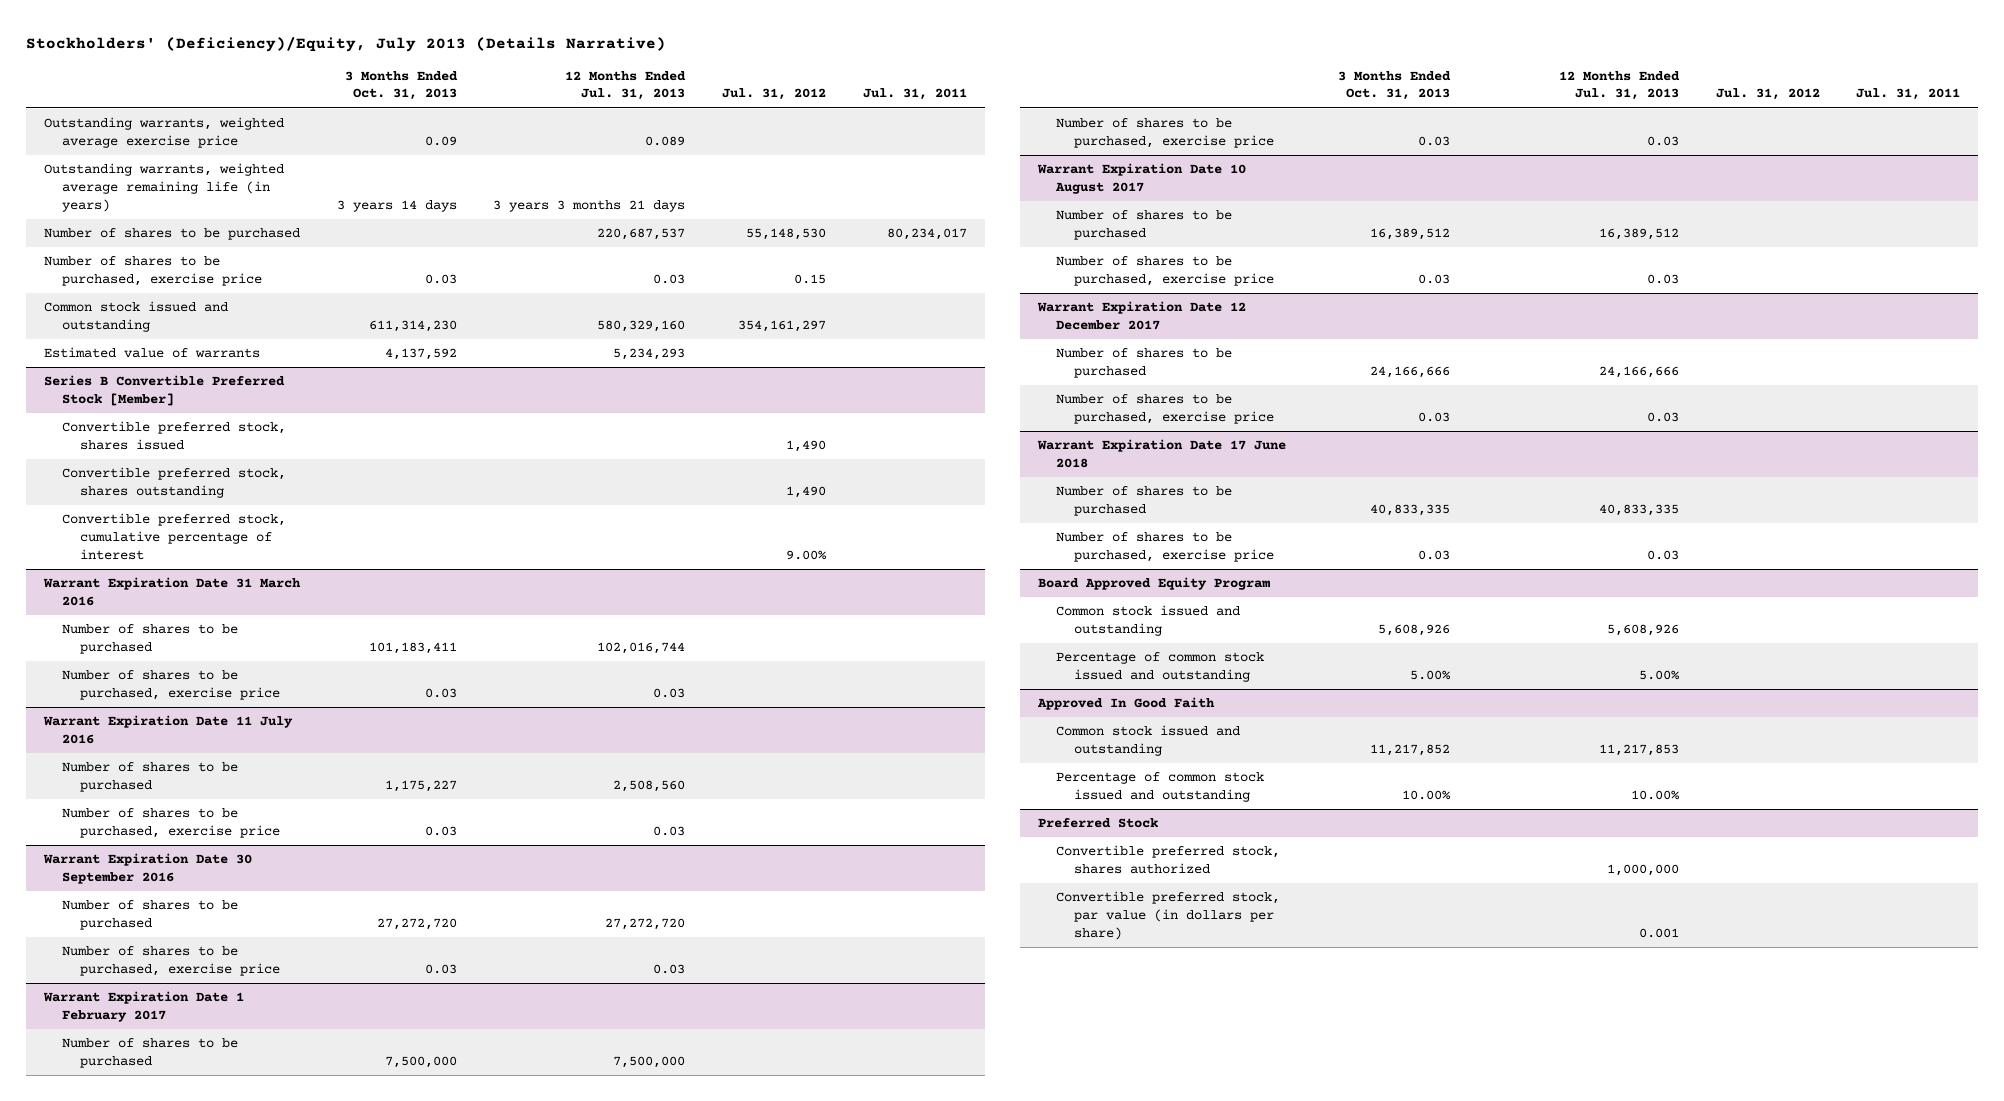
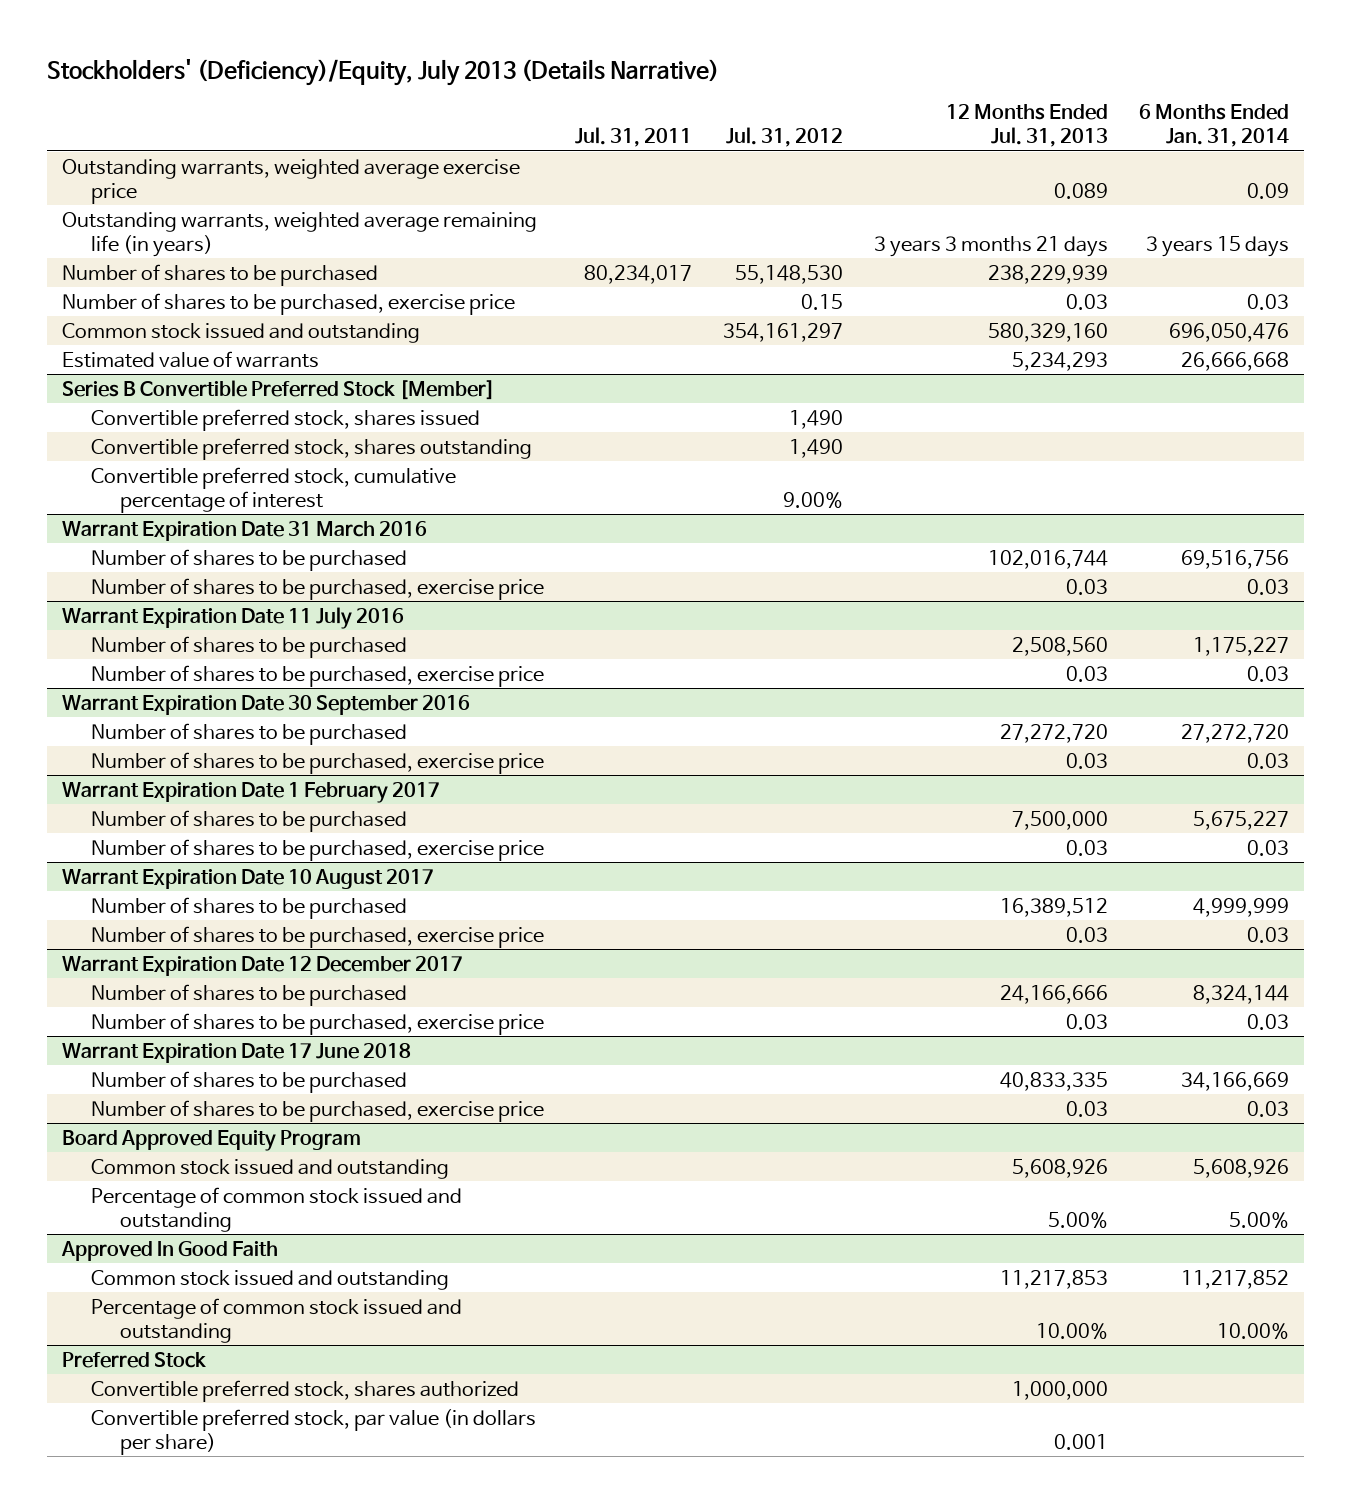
[344,70,458,101] 3 Months Ended Oct. 31, 2013 -> none
none -> [1138,104,1289,148] 6 Months Ended Jan. 31, 2014
[597,228,686,241] 220,687,537 -> [987,264,1108,284] 238,229,939

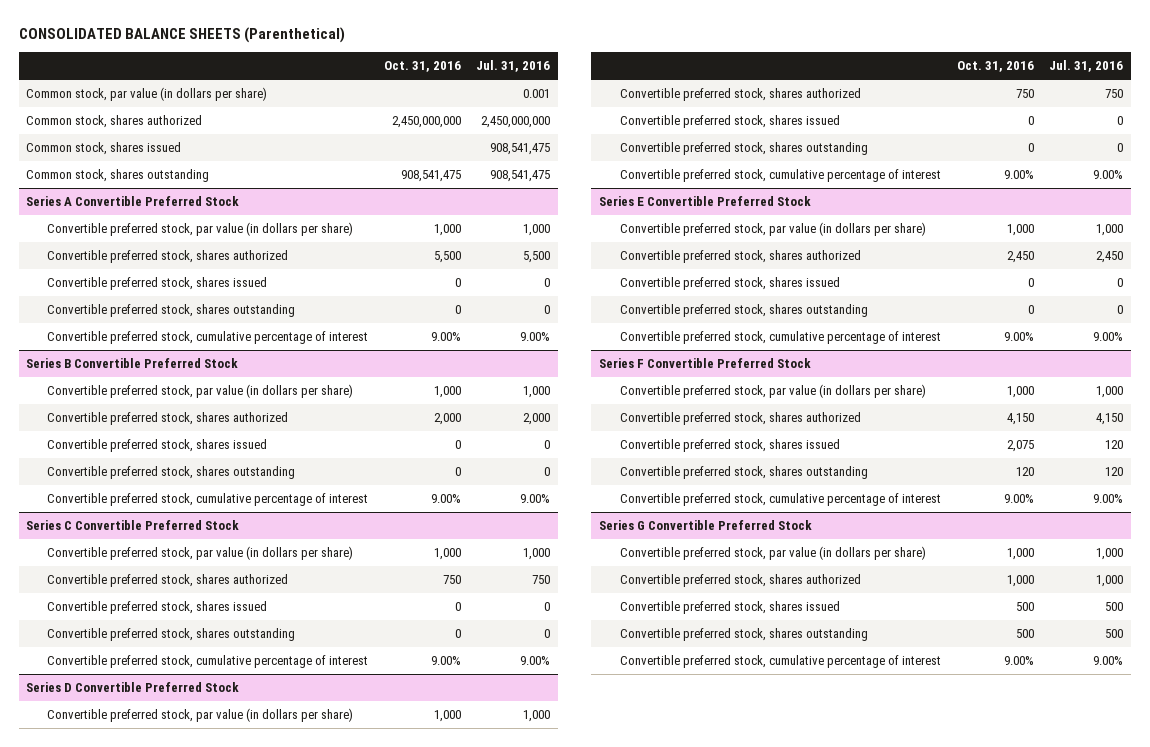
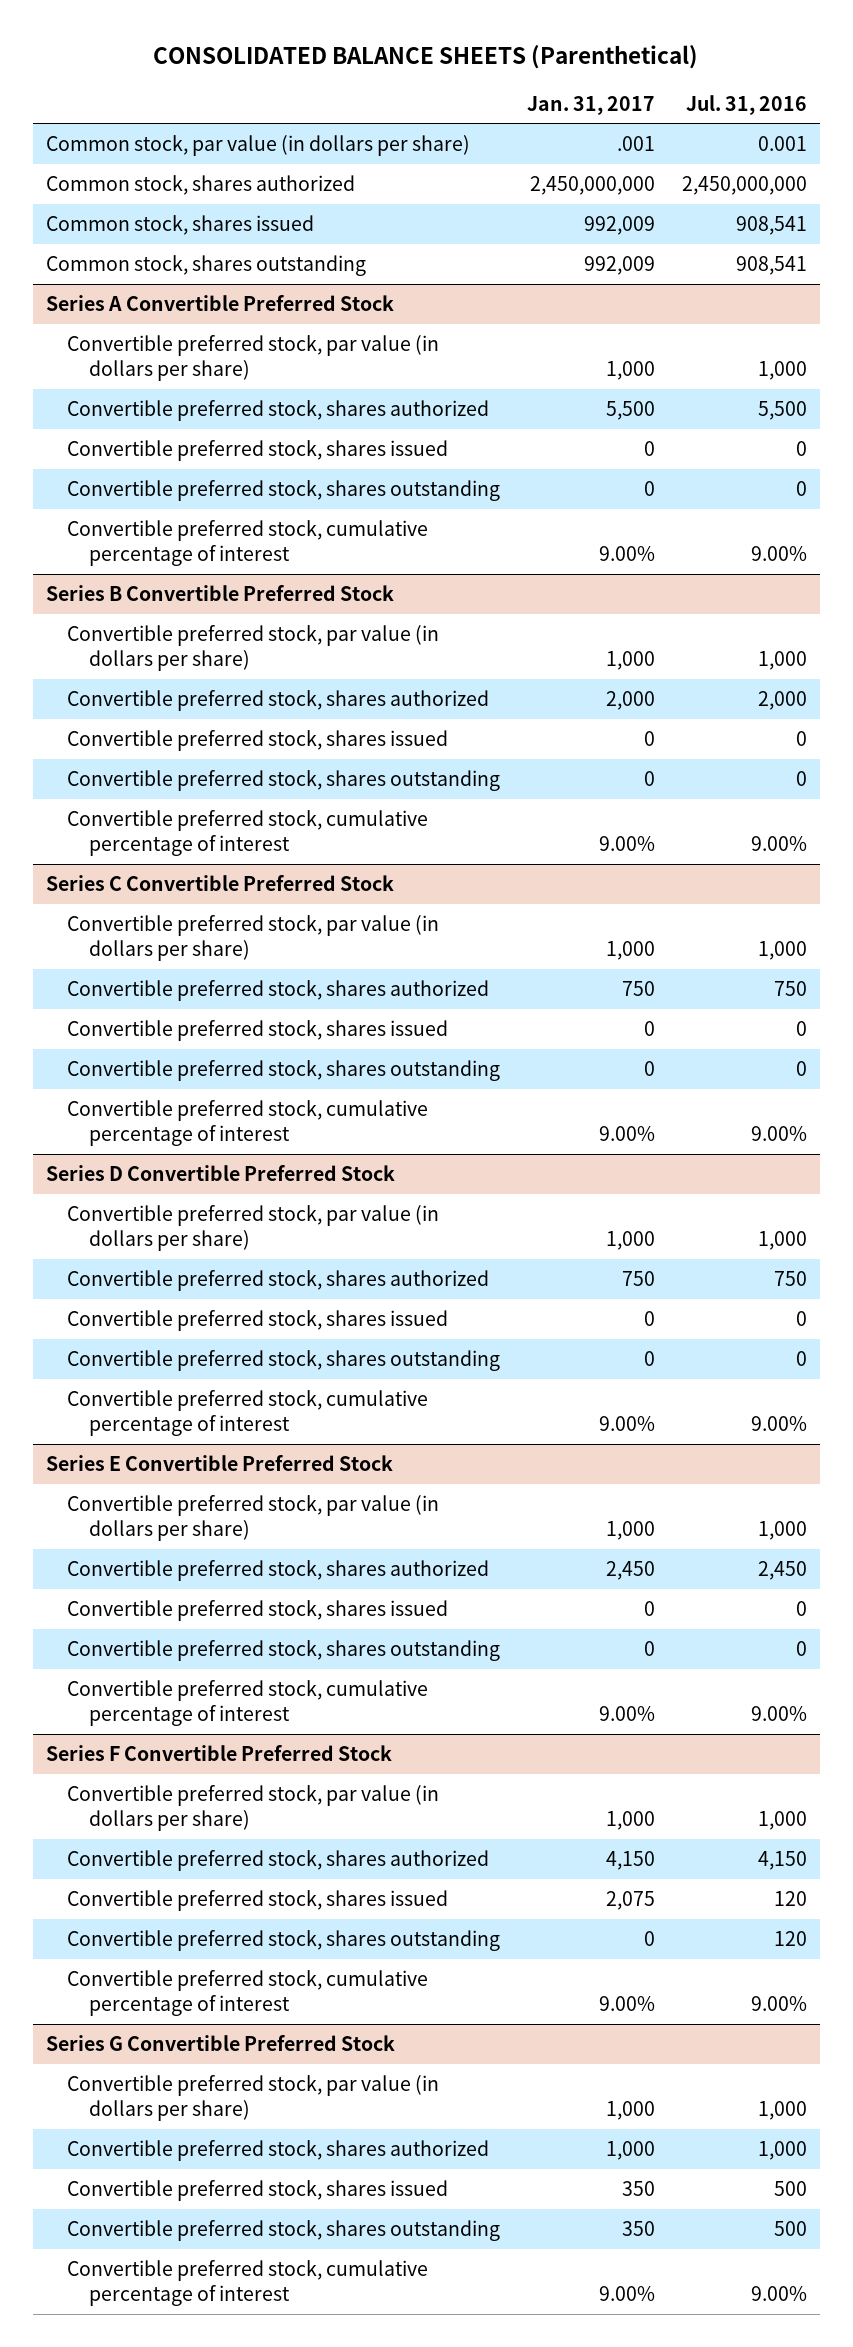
[383,61,461,73] Oct. 31, 2016 -> none
none -> [527,95,656,115] Jan. 31, 2017
[490,143,551,156] 908,541,475 -> [735,216,807,236] 908,541
[490,170,551,183] 908,541,475 -> [735,256,807,276] 908,541

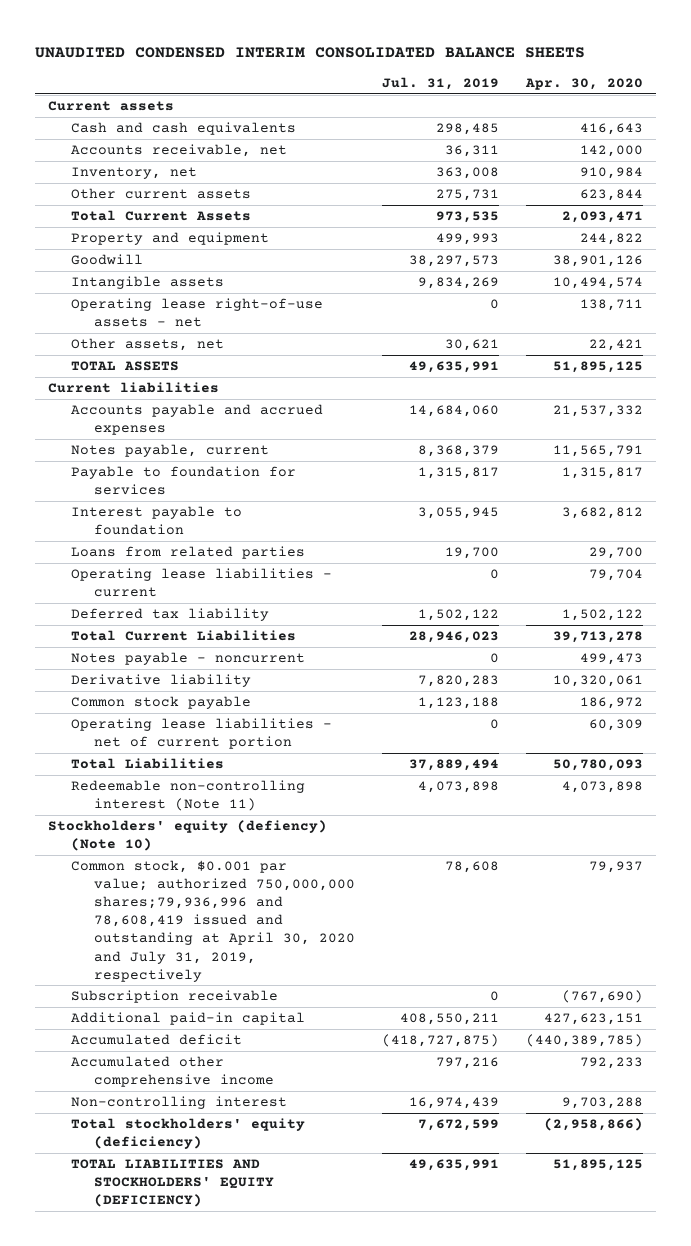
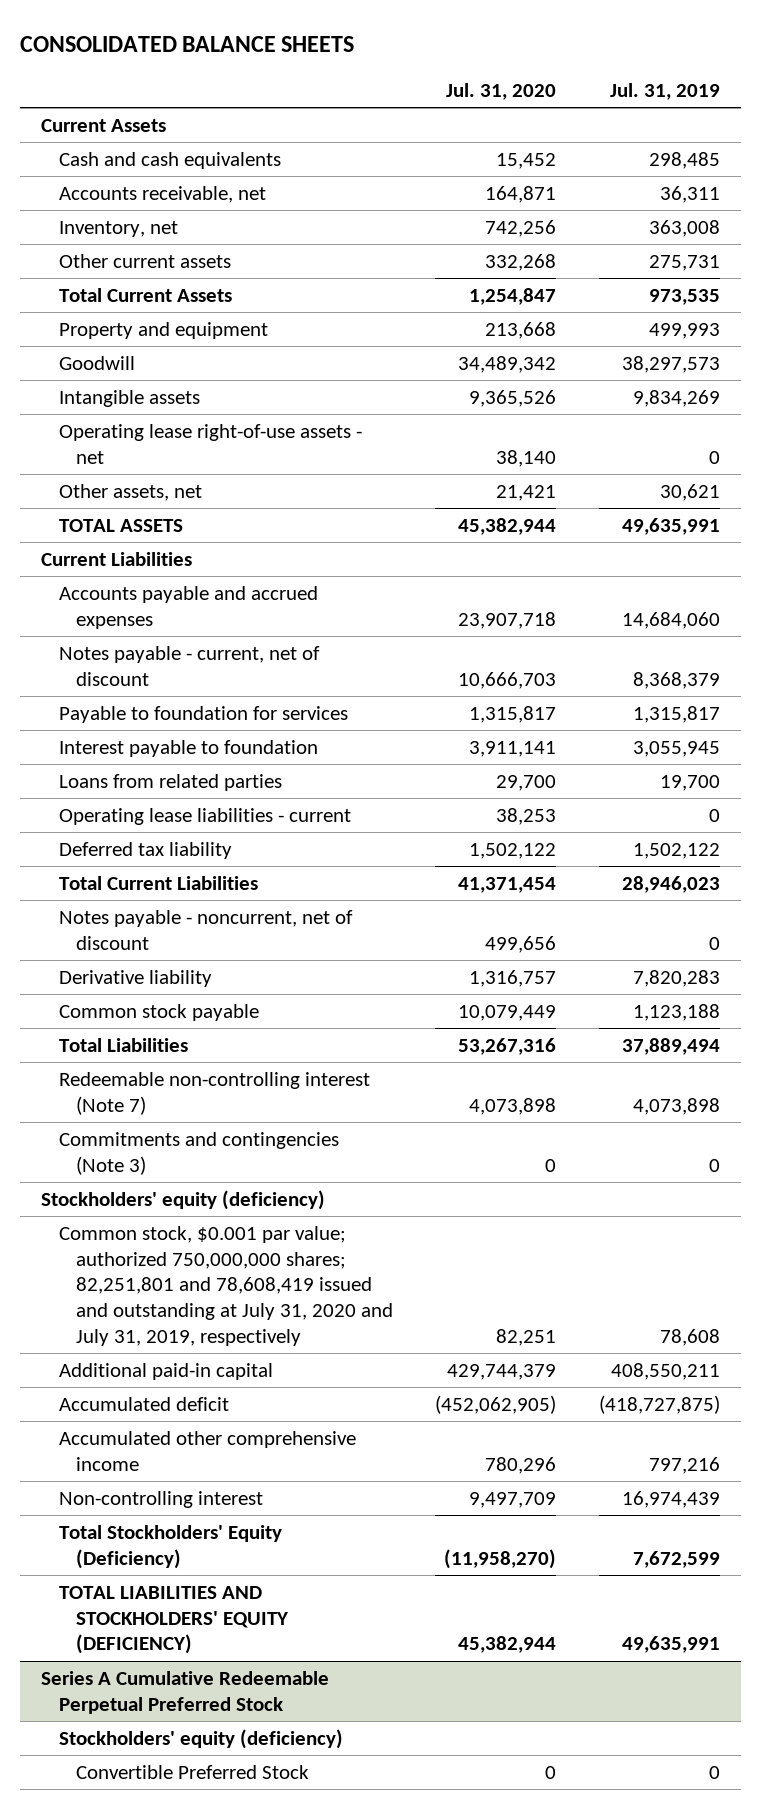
[35,47,586,59] UNAUDITED CONDENSED INTERIM CONSOLIDATED BALANCE SHEETS -> [19,36,354,53] CONSOLIDATED BALANCE SHEETS
[524,78,643,91] Apr. 30, 2020 -> none
none -> [446,82,557,100] Jul. 31, 2020
[48,101,175,112] Current assets -> [41,118,167,132] Current Assets
[48,382,220,394] Current liabilities -> [41,551,193,566] Current Liabilities
[71,444,270,458] Notes payable, current -> [58,645,320,686] Notes payable - current, net of discount
[71,652,306,666] Notes payable - noncurrent -> [58,909,353,950] Notes payable - noncurrent, net of discount
[71,718,333,750] Operating lease liabilities - net of current portion -> none
[71,990,279,1004] Subscription receivable -> none
[71,780,306,812] Redeemable non-controlling interest (Note 11) -> [58,1071,370,1115] Redeemable non-controlling interest (Note 7)
none -> [58,1131,339,1175] Commitments and contingencies (Note 3)
[48,820,328,852] Stockholders' equity (defiency) (Note 10) -> [41,1189,326,1210] Stockholders' equity (deficiency)
[71,860,356,982] Common stock, $0.001 par value; authorized 750,000,000 shares;79,936,996 and 78,608,419 issued and outstanding at April 30, 2020 and July 31, 2019, respectively -> [58,1225,394,1346] Common stock, $0.001 par value; authorized 750,000,000 shares; 82,251,801 and 78,608,419 issued and outstanding at July 31, 2020 and July 31, 2019, respectively
[71,1118,306,1150] Total stockholders' equity (deficiency) -> [58,1524,282,1569] Total Stockholders' Equity (Deficiency)
none -> [41,1670,330,1714] Series A Cumulative Redeemable Perpetual Preferred Stock
none -> [58,1728,343,1749] Stockholders' equity (deficiency)
none -> [76,1764,310,1779] Convertible Preferred Stock

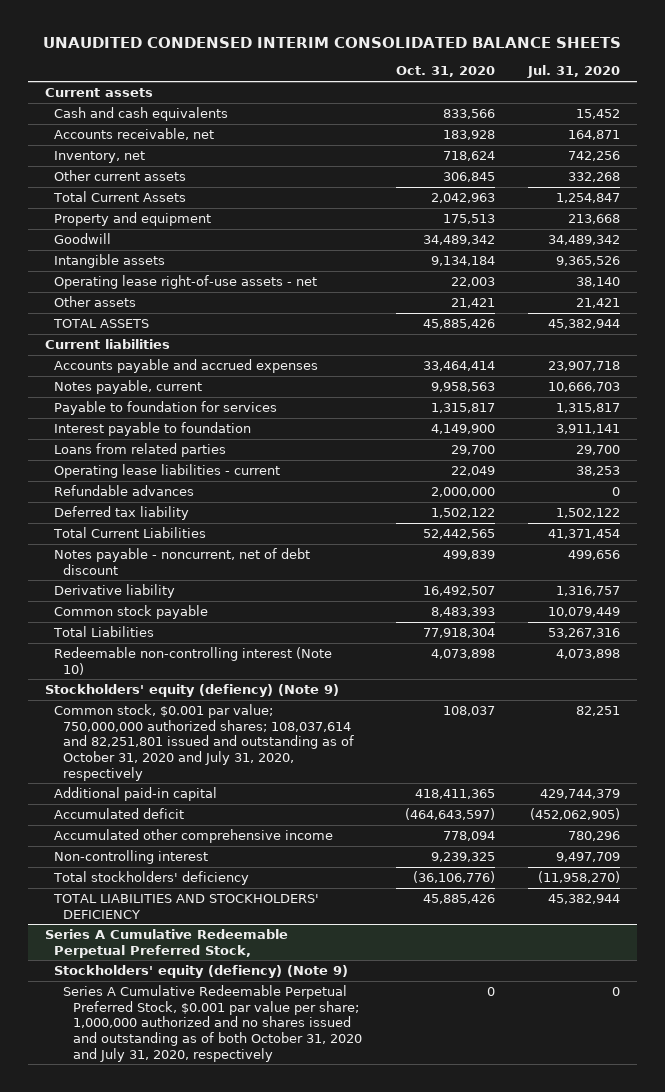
[19,36,354,53] CONSOLIDATED BALANCE SHEETS -> [43,36,622,48] UNAUDITED CONDENSED INTERIM CONSOLIDATED BALANCE SHEETS
[609,82,720,100] Jul. 31, 2019 -> none
none -> [395,66,495,78] Oct. 31, 2020
[41,118,167,132] Current Assets -> [44,87,153,97] Current assets
[58,483,202,501] Other assets, net -> [53,295,136,307] Other assets
[41,551,193,566] Current Liabilities -> [44,338,170,349] Current liabilities
[58,645,320,686] Notes payable - current, net of discount -> [53,379,202,394] Notes payable, current
none -> [53,484,194,496] Refundable advances
[58,909,353,950] Notes payable - noncurrent, net of discount -> [53,547,310,575] Notes payable - noncurrent, net of debt discount
[58,1131,339,1175] Commitments and contingencies (Note 3) -> none
[58,1071,370,1115] Redeemable non-controlling interest (Note 7) -> [53,646,332,675] Redeemable non-controlling interest (Note 10)
[41,1189,326,1210] Stockholders' equity (deficiency) -> [44,683,339,697] Stockholders' equity (defiency) (Note 9)
[58,1225,394,1346] Common stock, $0.001 par value; authorized 750,000,000 shares; 82,251,801 and 78,608,419 issued and outstanding at July 31, 2020 and July 31, 2019, respectively -> [53,703,355,781] Common stock, $0.001 par value; 750,000,000 authorized shares; 108,037,614 and 82,251,801 issued and outstanding as of October 31, 2020 and July 31, 2020, respectively
[58,1524,282,1569] Total Stockholders' Equity (Deficiency) -> [52,870,249,885] Total stockholders' deficiency
[58,1585,290,1655] TOTAL LIABILITIES AND STOCKHOLDERS' EQUITY (DEFICIENCY) -> [52,893,319,919] TOTAL LIABILITIES AND STOCKHOLDERS' DEFICIENCY
[41,1670,330,1714] Series A Cumulative Redeemable Perpetual Preferred Stock -> [44,928,288,958] Series A Cumulative Redeemable Perpetual Preferred Stock,
[58,1728,343,1749] Stockholders' equity (deficiency) -> [53,964,348,978] Stockholders' equity (defiency) (Note 9)
[76,1764,310,1779] Convertible Preferred Stock -> [63,984,362,1062] Series A Cumulative Redeemable Perpetual Preferred Stock, $0.001 par value per share; 1,000,000 authorized and no shares issued and outstanding as of both October 31, 2020 and July 31, 2020, respectively

